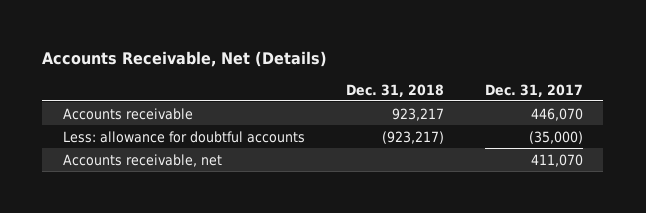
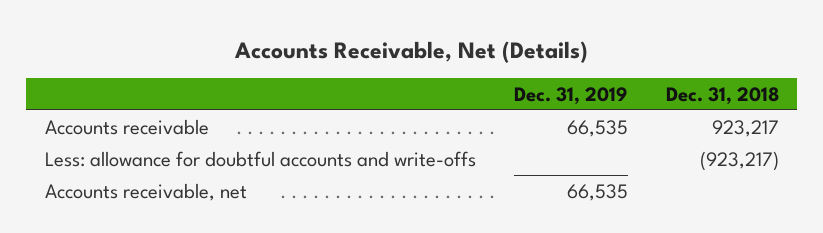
[484,83,583,97] Dec. 31, 2017 -> none
none -> [513,86,628,105] Dec. 31, 2019
[62,130,305,143] Less: allowance for doubtful accounts -> [44,150,476,167] Less: allowance for doubtful accounts and write-offs

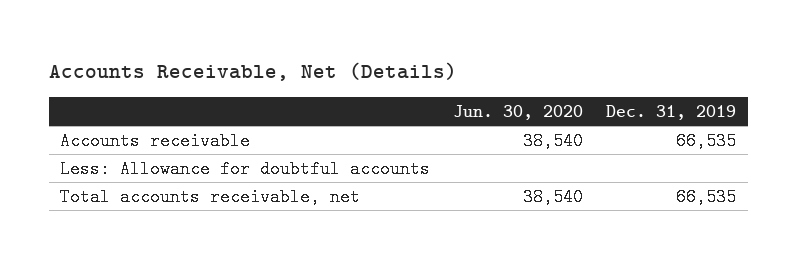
[665,86,779,105] Dec. 31, 2018 -> none
none -> [453,105,584,121] Jun. 30, 2020
[44,150,476,167] Less: allowance for doubtful accounts and write-offs -> [60,159,431,178] Less: Allowance for doubtful accounts
[44,182,247,201] Accounts receivable, net -> [60,187,361,206] Total accounts receivable, net

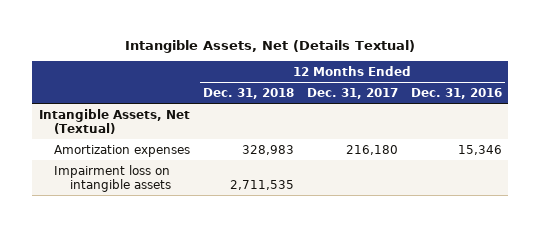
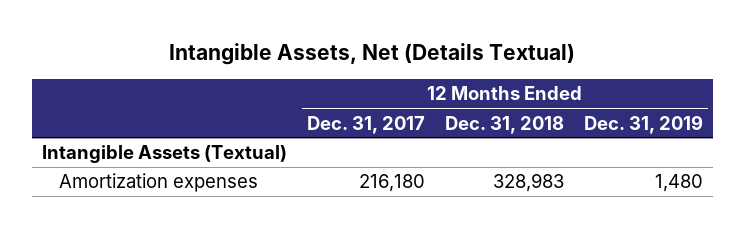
[410,88,502,100] Dec. 31, 2016 -> none
none -> [583,114,703,134] Dec. 31, 2019
[38,108,190,134] Intangible Assets, Net (Textual) -> [41,145,287,164] Intangible Assets (Textual)
[54,164,171,192] Impairment loss on intangible assets -> none

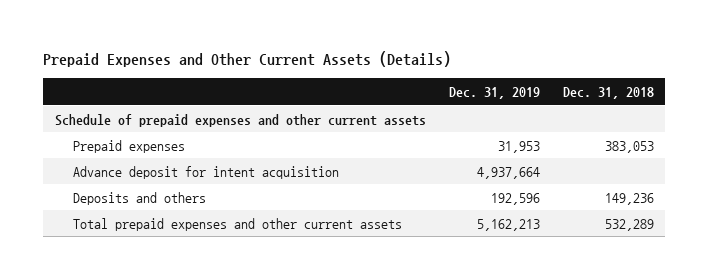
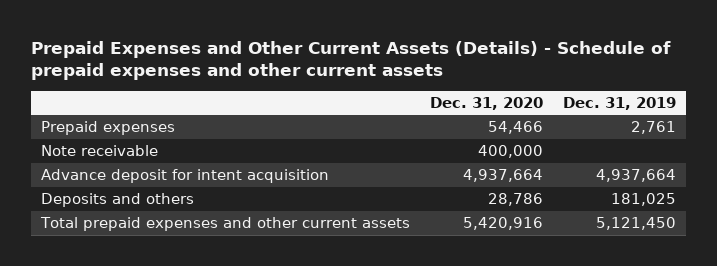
[43,51,452,68] Prepaid Expenses and Other Current Assets (Details) -> [30,40,671,81] Prepaid Expenses and Other Current Assets (Details) - Schedule of prepaid expenses and other current assets
[562,86,654,99] Dec. 31, 2018 -> none
none -> [430,96,544,110] Dec. 31, 2020
[54,113,426,127] Schedule of prepaid expenses and other current assets -> none
[497,140,540,153] 31,953 -> [631,121,677,135] 2,761
none -> [40,145,158,157] Note receivable
[490,192,540,205] 192,596 -> [611,193,677,207] 181,025
[476,218,540,231] 5,162,213 -> [596,217,677,231] 5,121,450

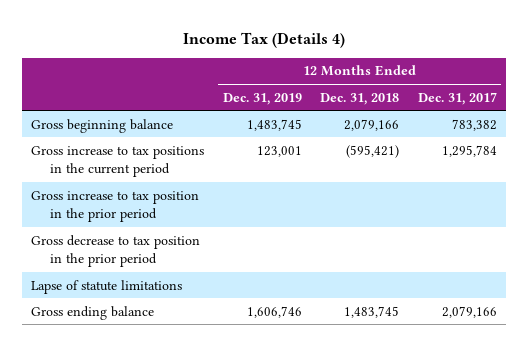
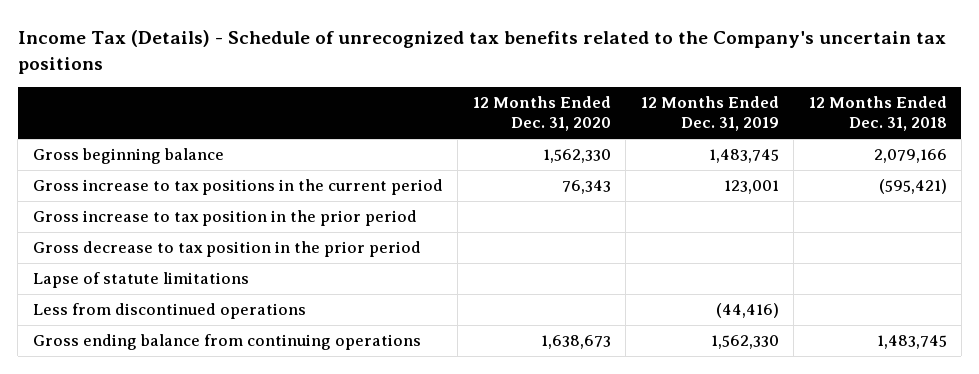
[182,31,345,48] Income Tax (Details 4) -> [17,29,946,74] Income Tax (Details) - Schedule of unrecognized tax benefits related to the Company's uncertain tax positions
[417,91,497,105] Dec. 31, 2017 -> none
none -> [472,95,611,132] 12 Months Ended Dec. 31, 2020
none -> [32,303,306,320] Less from discontinued operations
[31,305,155,320] Gross ending balance -> [32,334,421,351] Gross ending balance from continuing operations
[246,305,302,318] 1,606,746 -> [710,335,779,350] 1,562,330

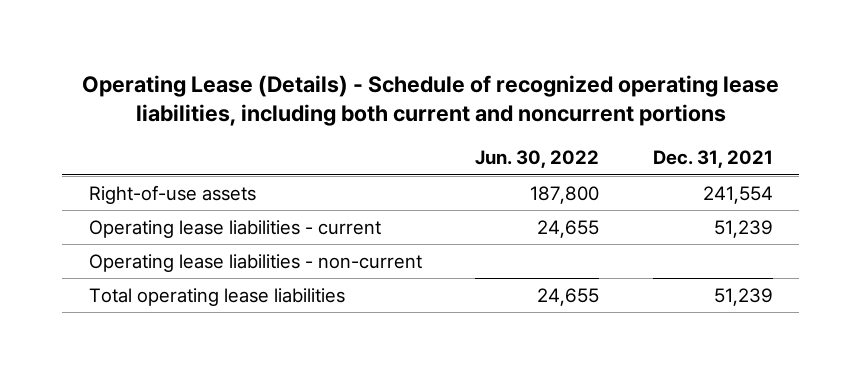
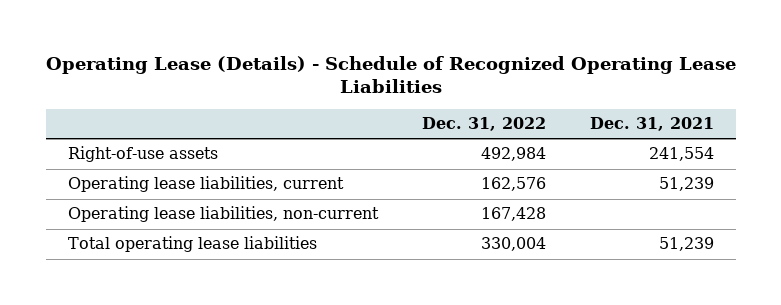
[81,74,779,127] Operating Lease (Details) - Schedule of recognized operating lease liabilities, including both current and noncurrent portions -> [45,55,736,94] Operating Lease (Details) - Schedule of Recognized Operating Lease Liabilities
[475,150,600,169] Jun. 30, 2022 -> none
none -> [421,117,546,132] Dec. 31, 2022
[88,219,381,238] Operating lease liabilities - current -> [67,176,344,193] Operating lease liabilities, current
[88,253,422,272] Operating lease liabilities - non-current -> [67,206,379,223] Operating lease liabilities, non-current

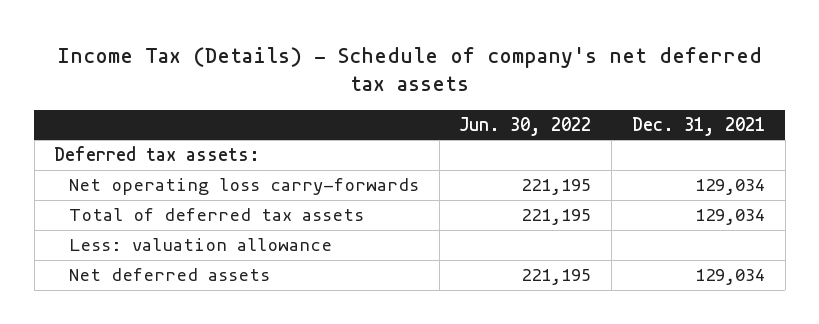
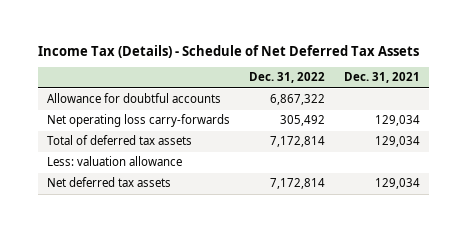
[56,46,762,92] Income Tax (Details) - Schedule of company's net deferred tax assets -> [38,44,420,58] Income Tax (Details) - Schedule of Net Deferred Tax Assets
[459,116,592,136] Jun. 30, 2022 -> none
none -> [249,72,326,84] Dec. 31, 2022
[54,146,261,162] Deferred tax assets: -> none
none -> [47,93,222,104] Allowance for doubtful accounts
[69,268,271,282] Net deferred assets -> [47,177,172,188] Net deferred tax assets

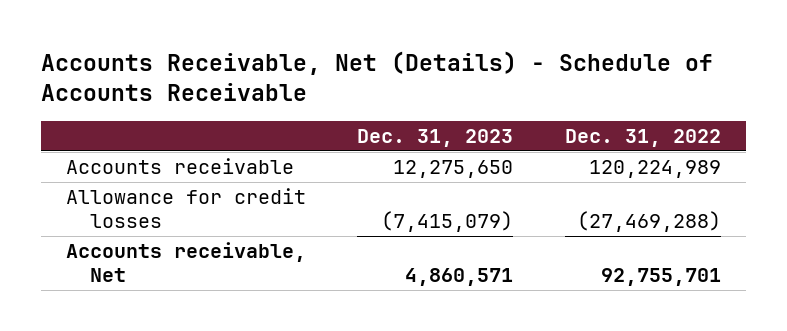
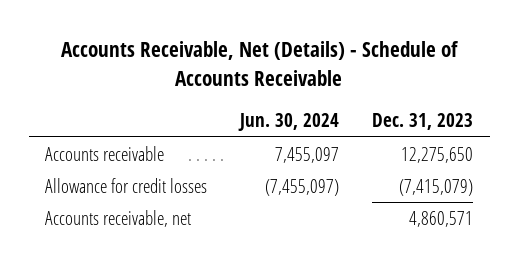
[564,128,721,147] Dec. 31, 2022 -> none
none -> [238,113,340,132] Jun. 30, 2024
[66,242,307,282] Accounts receivable, Net -> [45,209,192,227] Accounts receivable, net

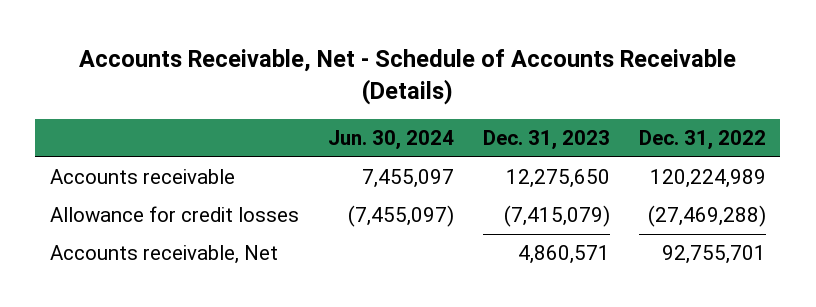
[61,41,460,86] Accounts Receivable, Net (Details) - Schedule of Accounts Receivable -> [78,49,736,105] Accounts Receivable, Net - Schedule of Accounts Receivable (Details)
none -> [638,130,766,151] Dec. 31, 2022
[45,209,192,227] Accounts receivable, net -> [49,245,278,265] Accounts receivable, Net

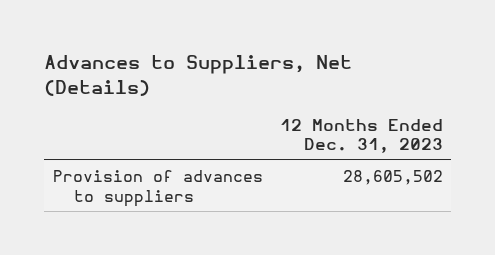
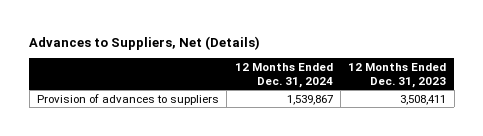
none -> [234,62,333,88] 12 Months Ended Dec. 31, 2024
[342,170,443,186] 28,605,502 -> [400,94,447,105] 3,508,411

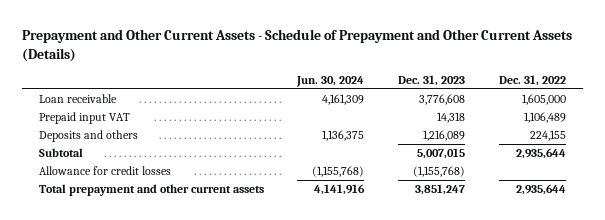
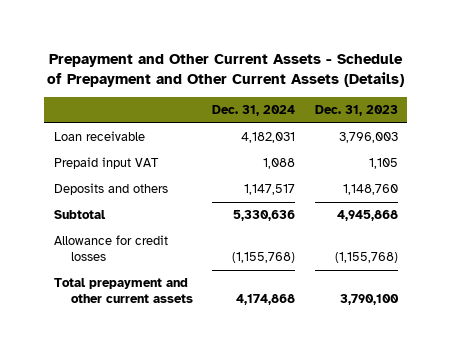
[296,75,365,87] Jun. 30, 2024 -> none
[499,74,567,86] Dec. 31, 2022 -> none
none -> [212,105,296,117] Dec. 31, 2024
[419,93,466,105] 3,776,608 -> [338,132,398,144] 3,796,003
[437,111,466,123] 14,318 -> [368,158,398,170] 1,105
[423,129,466,141] 1,216,089 -> [342,184,398,196] 1,148,760
[417,147,466,159] 5,007,015 -> [336,210,398,222] 4,945,868
[415,183,466,195] 3,851,247 -> [339,294,399,306] 3,790,100

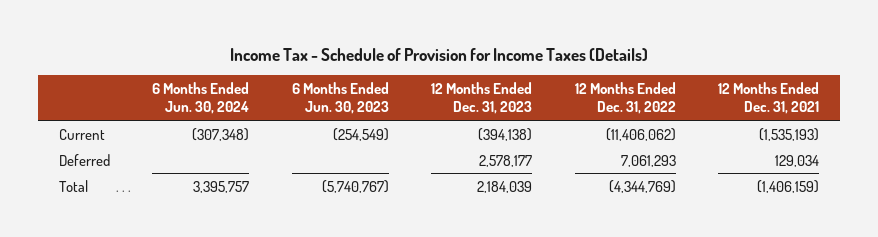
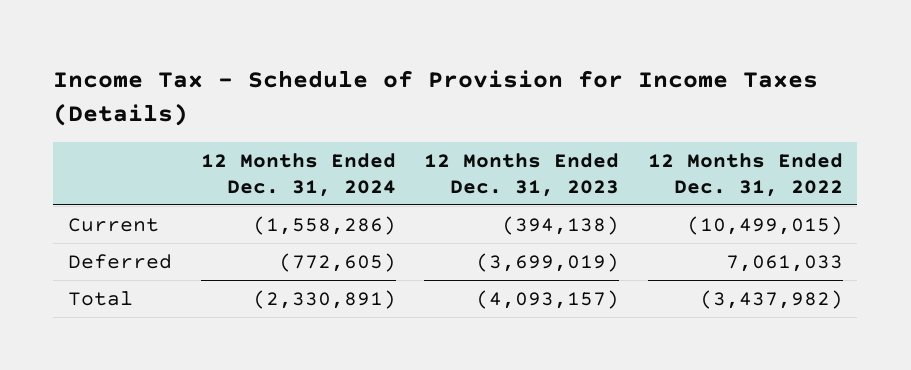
[152,81,250,115] 6 Months Ended Jun. 30, 2024 -> none
[291,81,389,115] 6 Months Ended Jun. 30, 2023 -> none
[718,81,820,115] 12 Months Ended Dec. 31, 2021 -> none
none -> [200,152,396,197] 12 Months Ended Dec. 31, 2024
[605,127,676,141] (11,406,062) -> [687,215,844,235] (10,499,015)
[479,154,533,167] 2,578,177 -> [476,252,620,272] (3,699,019)
[620,154,676,167] 7,061,293 -> [726,254,844,272] 7,061,033
[477,180,533,193] 2,184,039 -> [476,289,620,309] (4,093,157)
[608,179,676,193] (4,344,769) -> [700,289,844,309] (3,437,982)

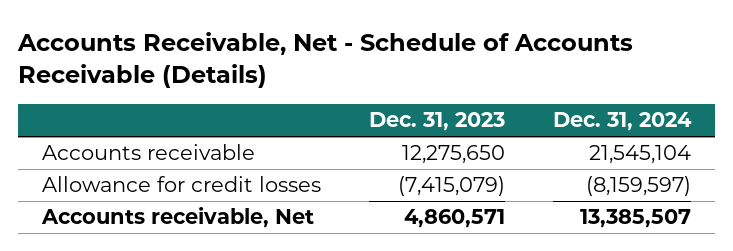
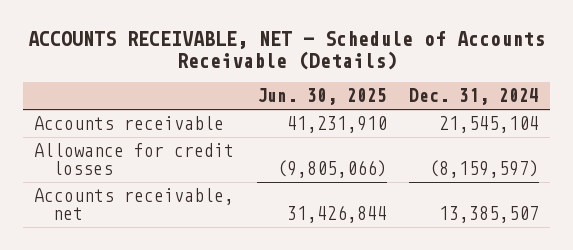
[17,31,634,89] Accounts Receivable, Net - Schedule of Accounts Receivable (Details) -> [27,30,545,70] ACCOUNTS RECEIVABLE, NET - Schedule of Accounts Receivable (Details)
[368,112,505,132] Dec. 31, 2023 -> none
none -> [256,88,387,106] Jun. 30, 2025
[41,207,315,229] Accounts receivable, Net -> [34,188,235,220] Accounts receivable, net

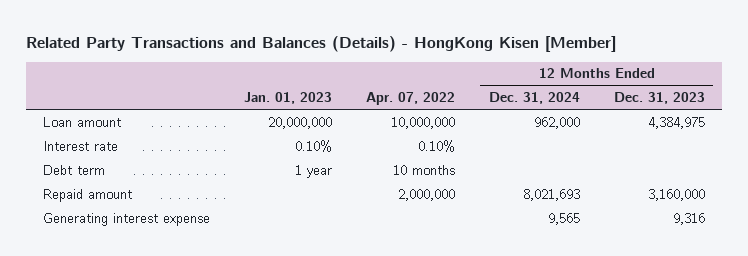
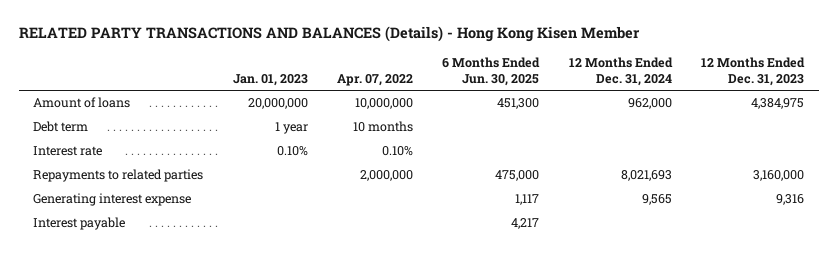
[25,35,616,52] Related Party Transactions and Balances (Details) - HongKong Kisen [Member] -> [18,26,640,43] RELATED PARTY TRANSACTIONS AND BALANCES (Details) - Hong Kong Kisen Member
none -> [442,57,541,87] 6 Months Ended Jun. 30, 2025
[42,116,121,127] Loan amount -> [33,97,131,109] Amount of loans
[42,140,118,151] Interest rate -> [33,146,103,157] Interest rate
[42,188,132,202] Repaid amount -> [33,169,204,183] Repayments to related parties
none -> [33,217,126,231] Interest payable

